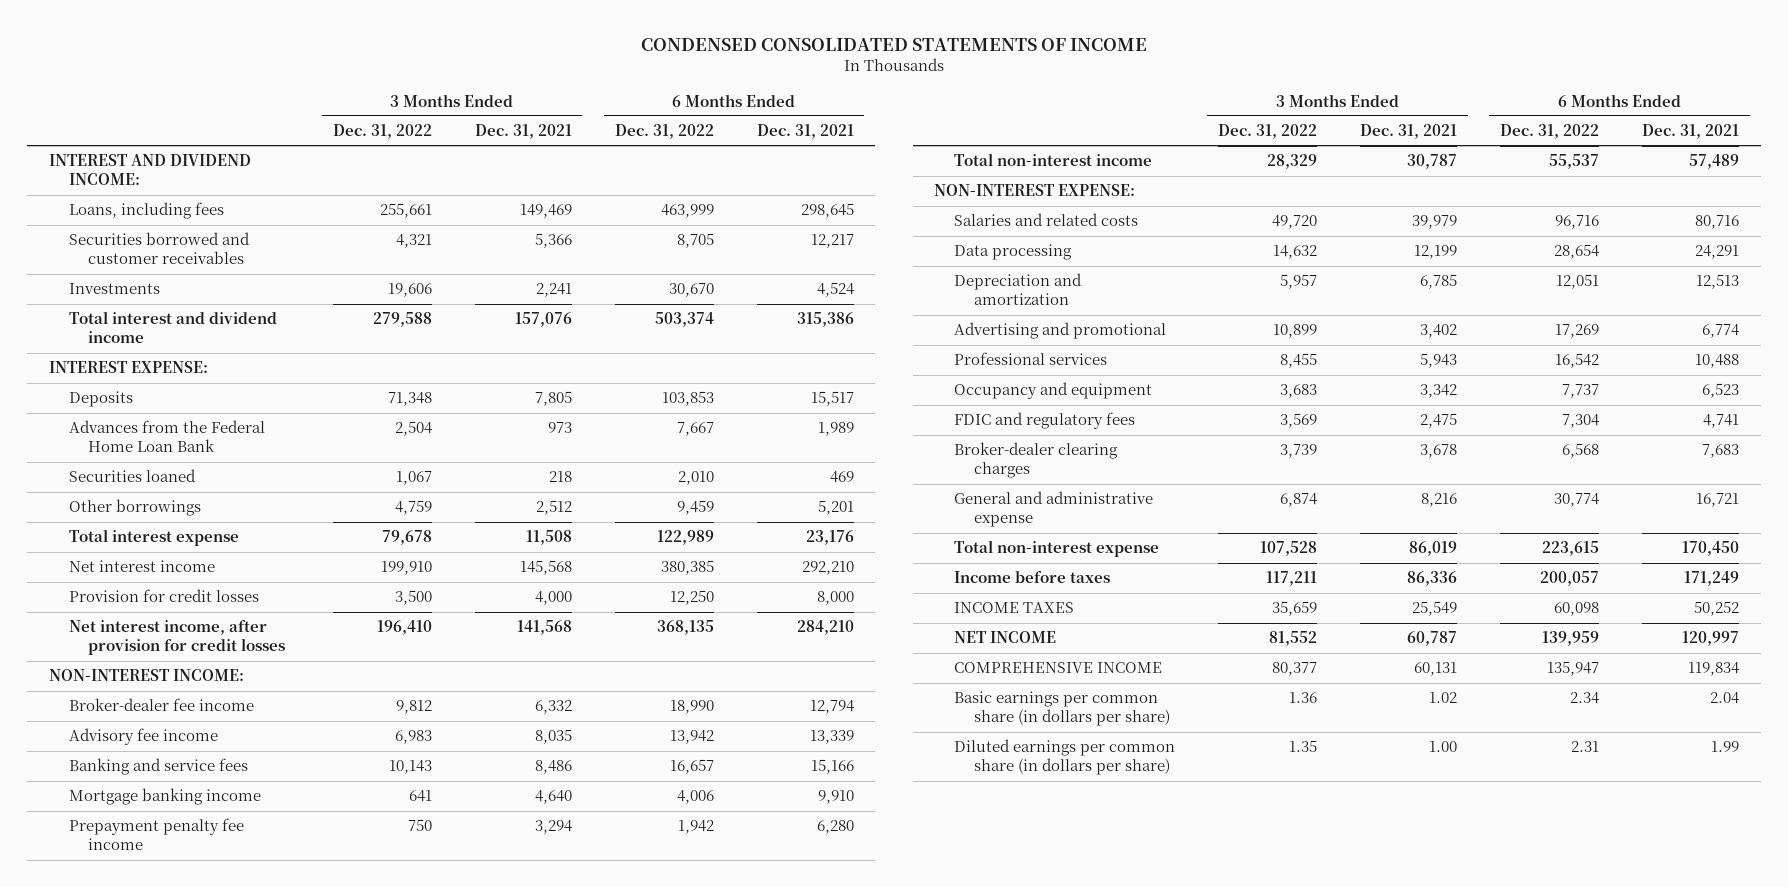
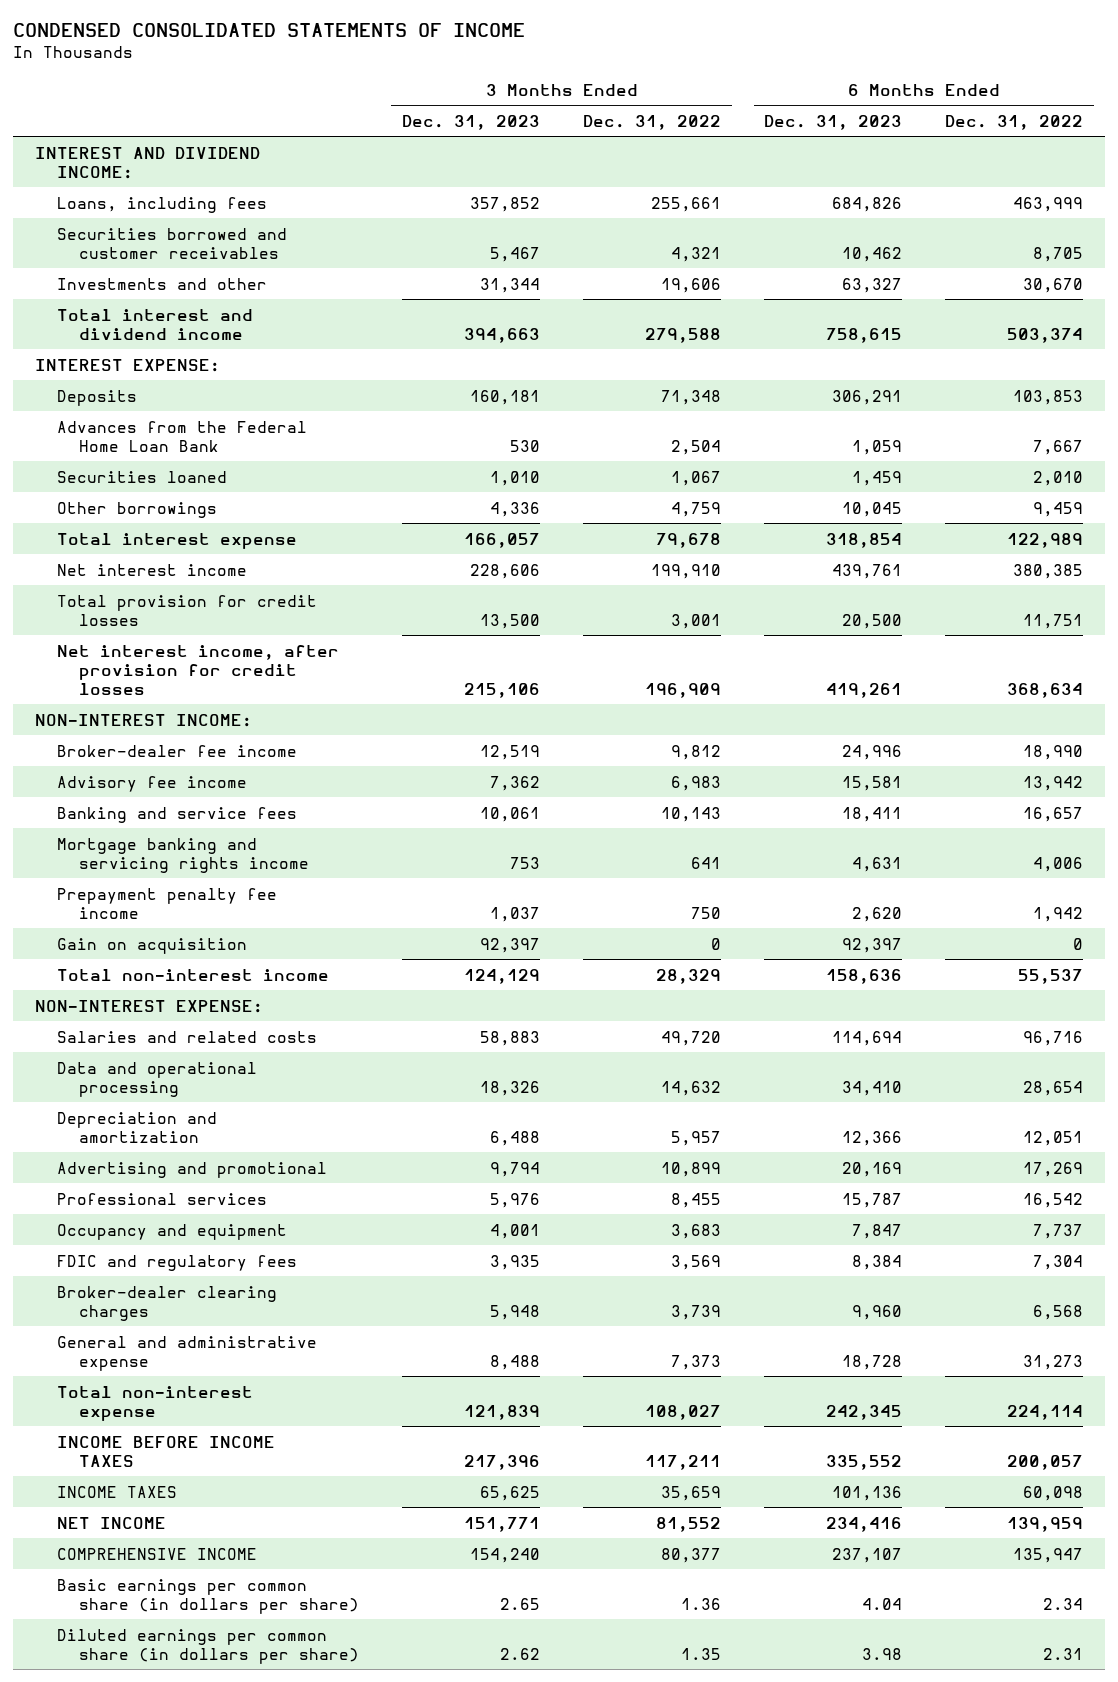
[474,124,572,140] Dec. 31, 2021 -> none
[756,124,854,140] Dec. 31, 2021 -> none
none -> [402,114,541,130] Dec. 31, 2023
none -> [764,114,903,130] Dec. 31, 2023
[68,283,160,295] Investments -> [56,277,267,290] Investments and other
[68,589,259,603] Provision for credit losses -> [56,594,317,626] Total provision for credit losses
[394,590,432,606] 3,500 -> [671,613,722,629] 3,001
[669,590,714,606] 12,250 -> [1023,613,1084,629] 11,751
[376,620,432,636] 196,410 -> [645,682,722,698] 196,909
[656,620,714,636] 368,135 -> [1007,682,1084,698] 368,634
[68,788,261,806] Mortgage banking income -> [56,837,310,873] Mortgage banking and servicing rights income
none -> [56,937,247,954] Gain on acquisition
[954,244,1073,261] Data processing -> [56,1061,257,1097] Data and operational processing
[1280,493,1318,508] 6,874 -> [671,1354,722,1370] 7,373
[1554,493,1600,508] 30,774 -> [1023,1354,1084,1370] 31,273
[1260,541,1318,557] 107,528 -> [645,1404,722,1420] 108,027
[1542,541,1600,557] 223,615 -> [1007,1404,1084,1420] 224,114
[954,571,1111,584] Income before taxes -> [56,1435,275,1467] INCOME BEFORE INCOME TAXES

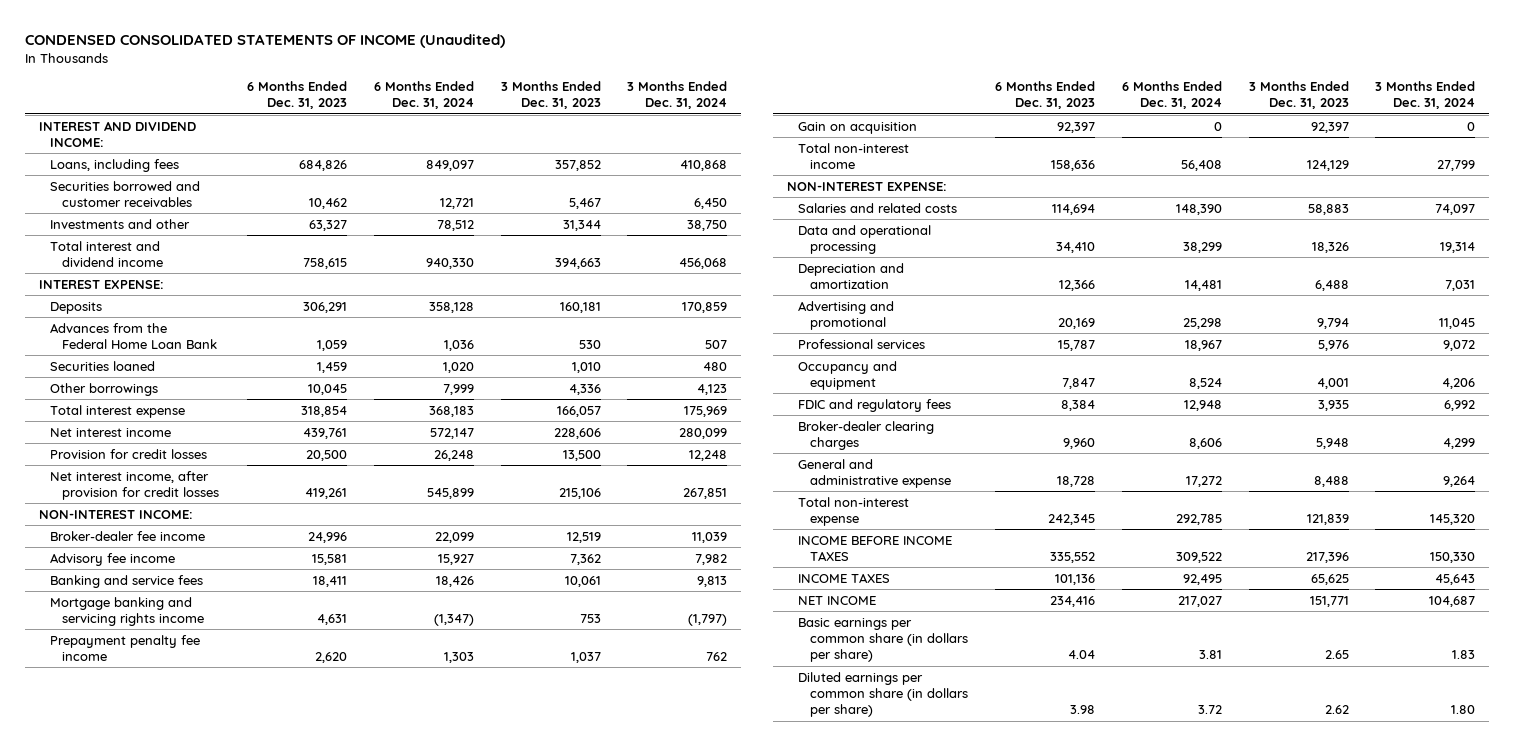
[12,23,525,38] CONDENSED CONSOLIDATED STATEMENTS OF INCOME -> [25,34,506,49] CONDENSED CONSOLIDATED STATEMENTS OF INCOME (Unaudited)
[583,114,722,130] Dec. 31, 2022 -> none
[945,114,1084,130] Dec. 31, 2022 -> none
none -> [373,81,474,110] 6 Months Ended Dec. 31, 2024
none -> [627,81,728,110] 3 Months Ended Dec. 31, 2024
[56,594,317,626] Total provision for credit losses -> [50,448,208,459] Provision for credit losses
[56,1547,257,1560] COMPREHENSIVE INCOME -> none

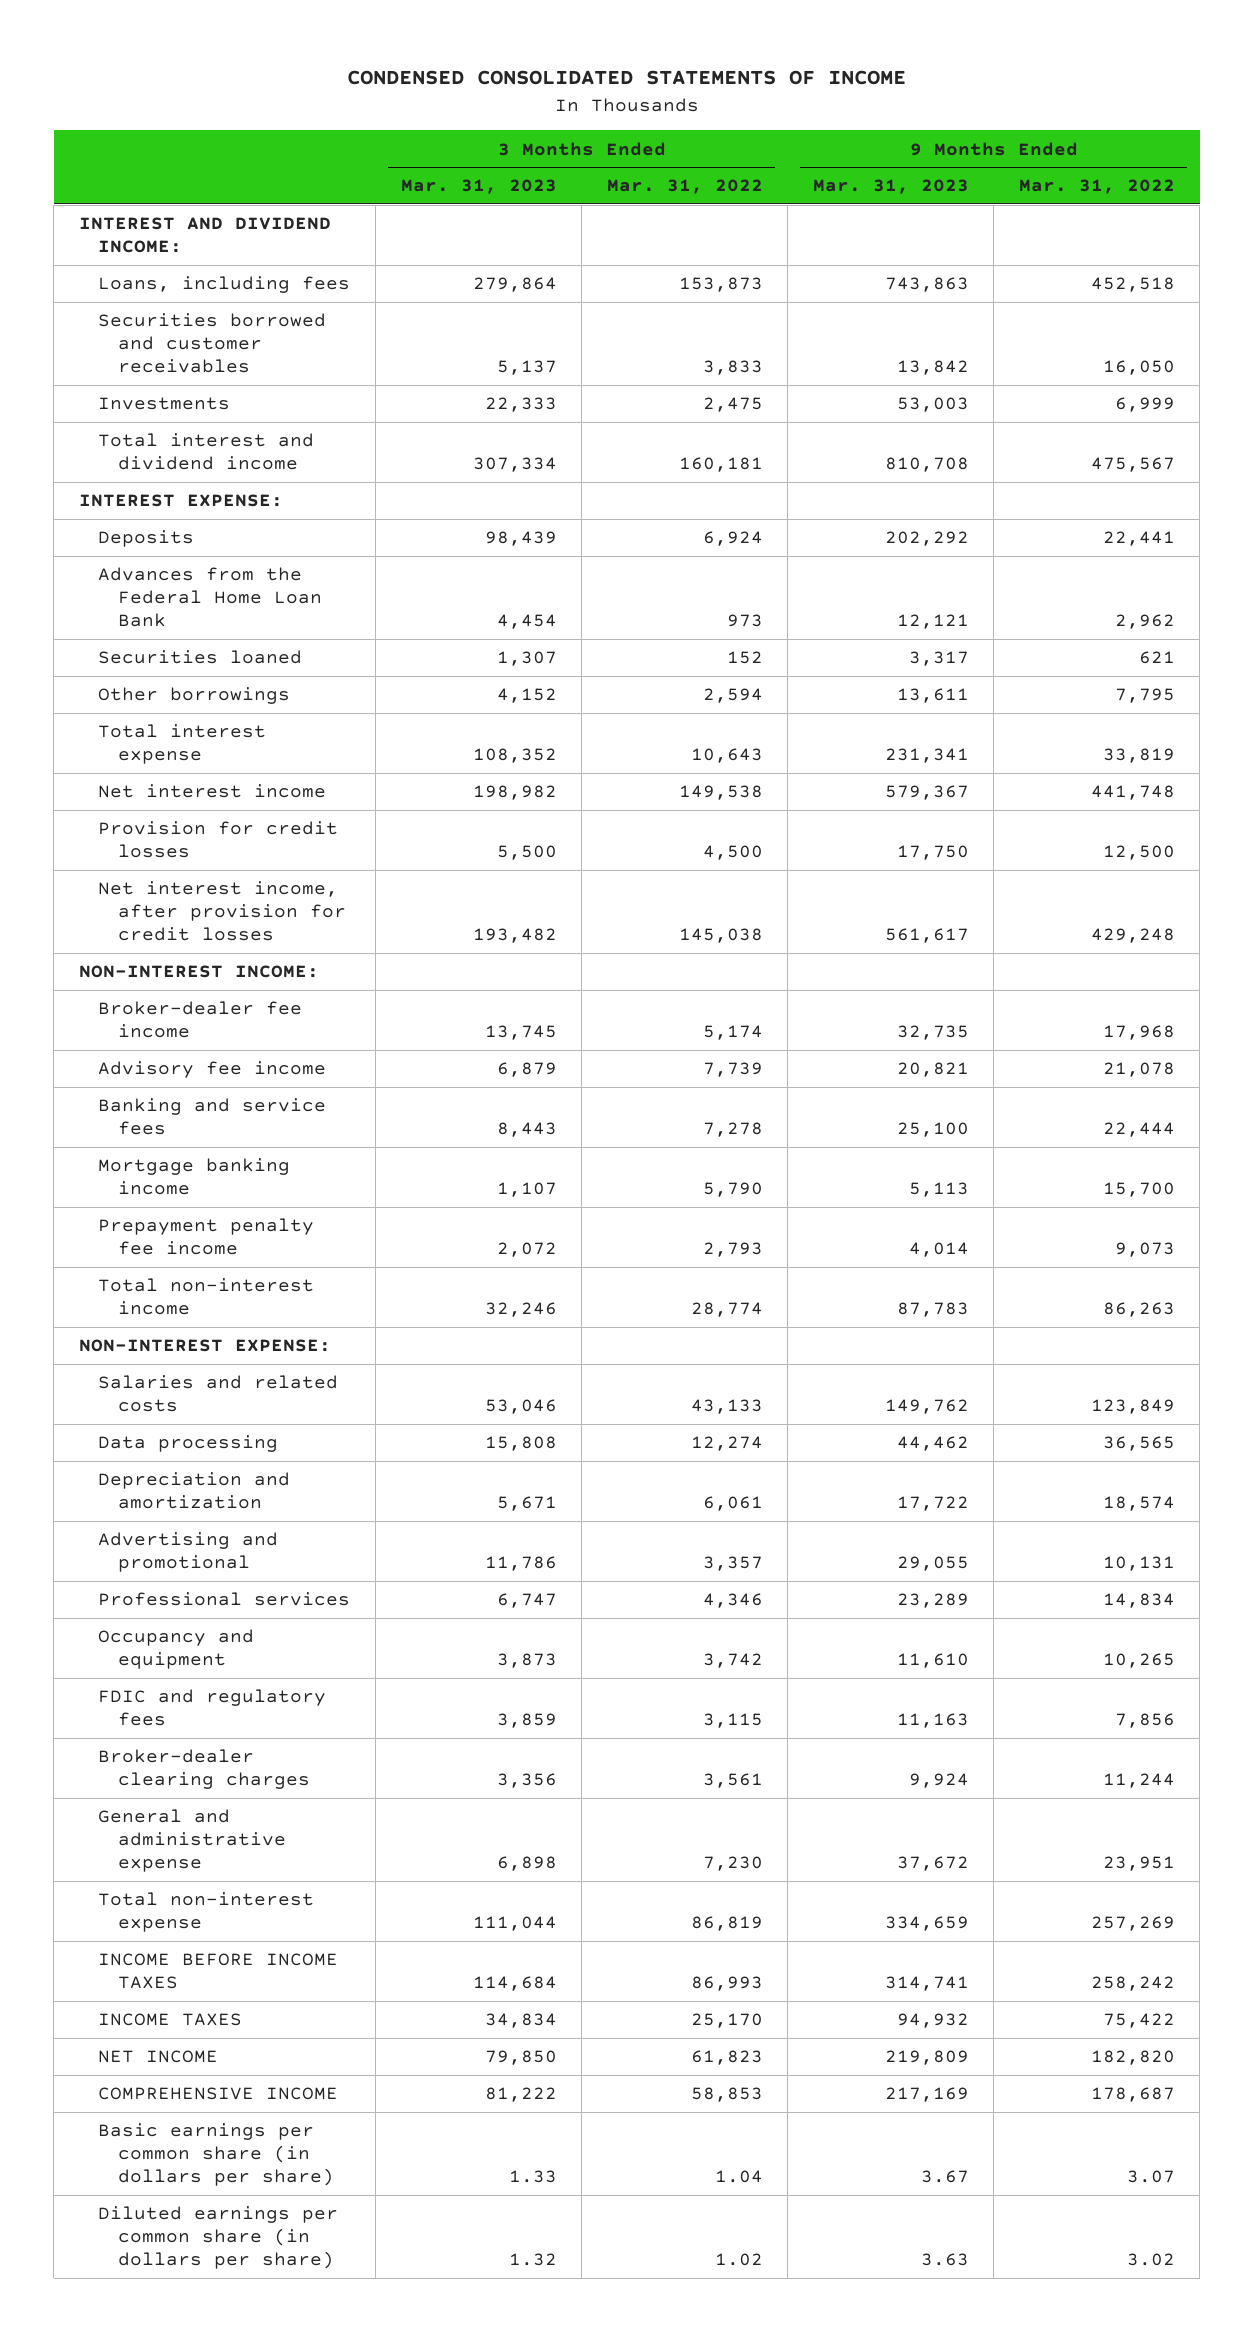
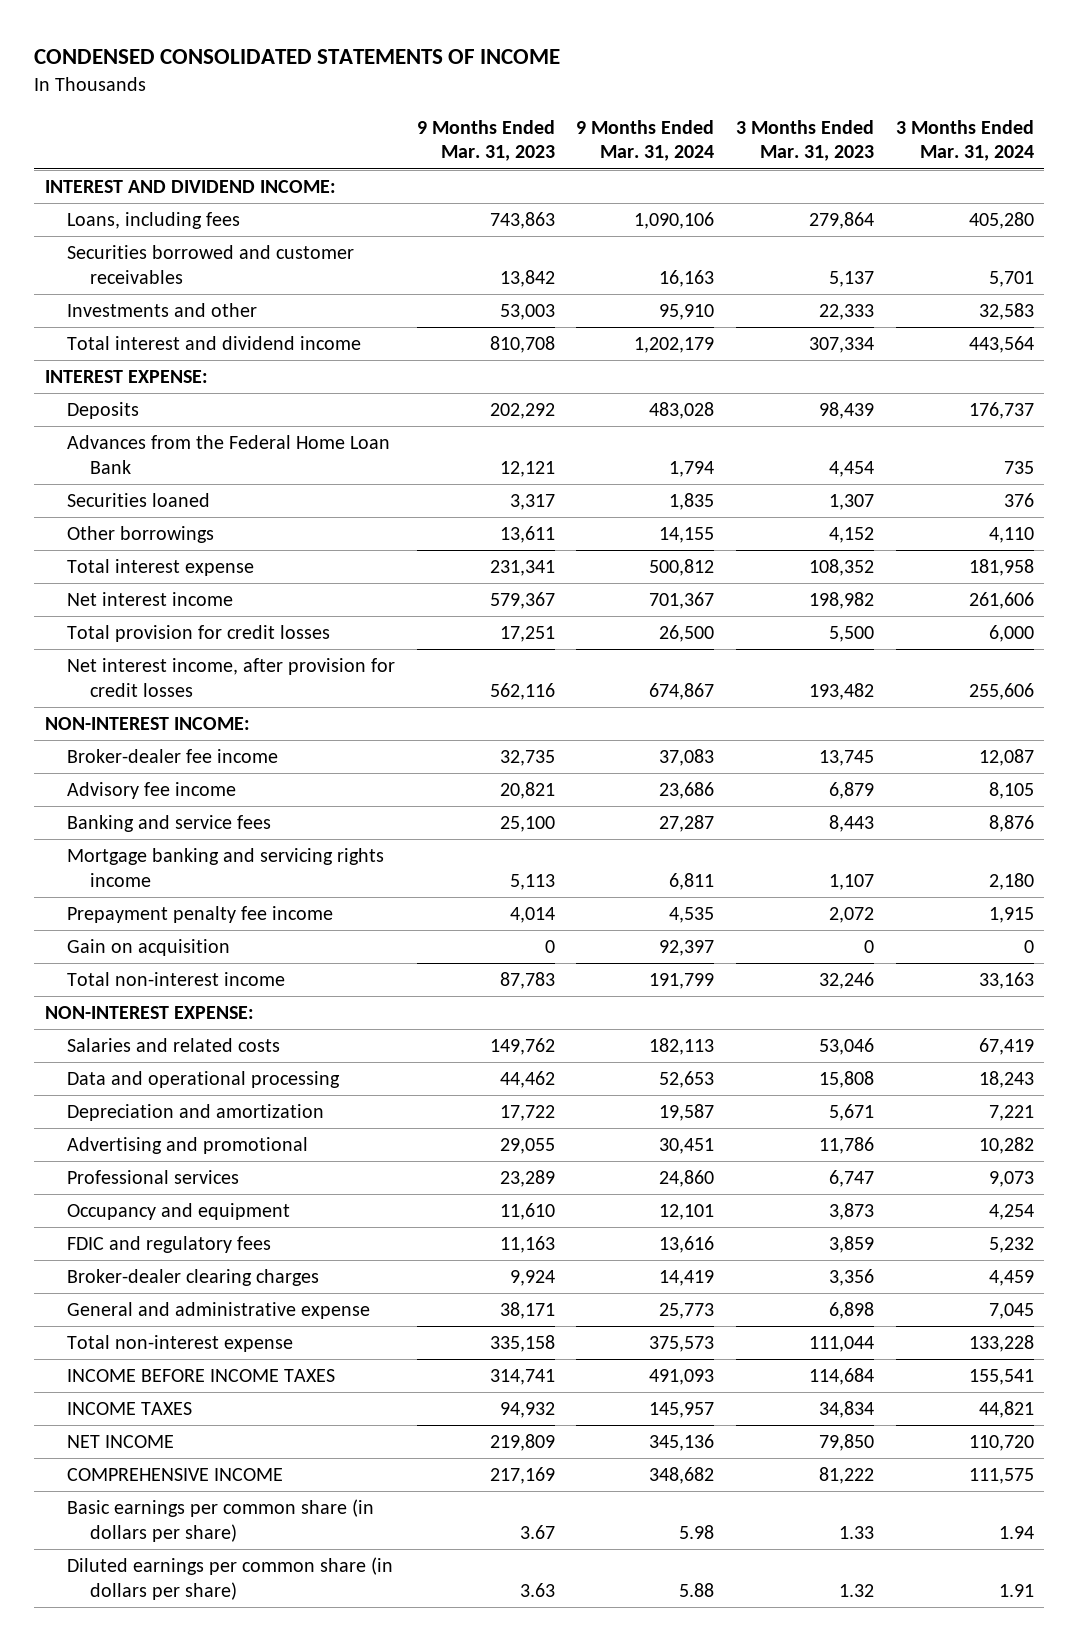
[606,179,763,195] Mar. 31, 2022 -> none
[1018,179,1175,195] Mar. 31, 2022 -> none
none -> [576,119,715,162] 9 Months Ended Mar. 31, 2024
none -> [895,119,1034,162] 3 Months Ended Mar. 31, 2024
[98,397,231,411] Investments -> [67,303,258,318] Investments and other
[98,821,339,859] Provision for credit losses -> [67,625,331,643] Total provision for credit losses
[896,845,969,861] 17,750 -> [499,626,555,643] 17,251
[884,928,969,944] 561,617 -> [489,682,555,700] 562,116
[98,1158,291,1196] Mortgage banking income -> [67,848,385,887] Mortgage banking and servicing rights income
none -> [67,939,231,957] Gain on acquisition
[98,1435,279,1453] Data processing -> [67,1071,341,1089] Data and operational processing
[896,1856,969,1872] 37,672 -> [499,1302,555,1320] 38,171
[884,1916,969,1932] 334,659 -> [489,1335,555,1353] 335,158

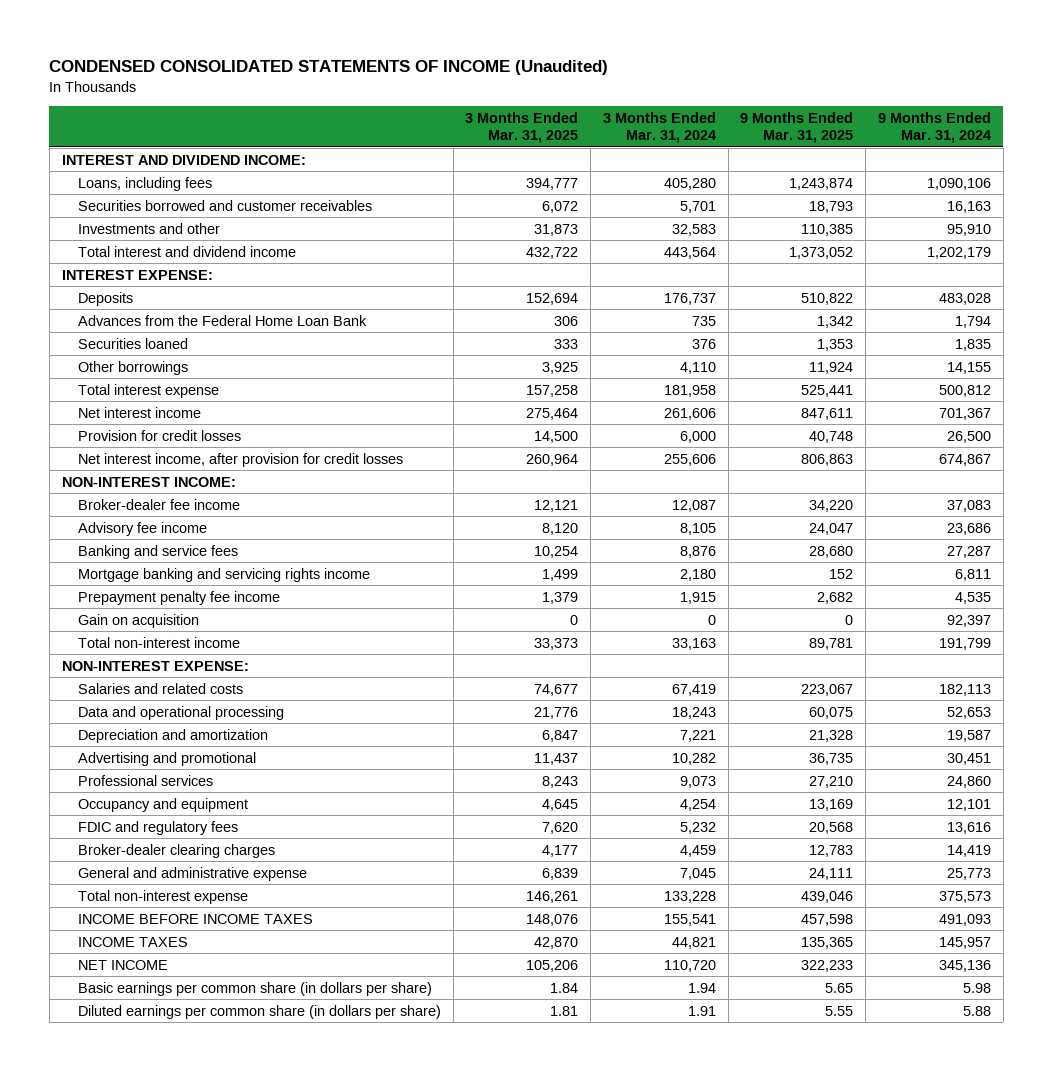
[33,49,560,65] CONDENSED CONSOLIDATED STATEMENTS OF INCOME -> [49,60,609,76] CONDENSED CONSOLIDATED STATEMENTS OF INCOME (Unaudited)
[416,119,555,162] 9 Months Ended Mar. 31, 2023 -> none
[736,119,875,162] 3 Months Ended Mar. 31, 2023 -> none
none -> [465,111,579,144] 3 Months Ended Mar. 31, 2025
none -> [740,111,854,144] 9 Months Ended Mar. 31, 2025
[67,625,331,643] Total provision for credit losses -> [77,429,241,441] Provision for credit losses
[67,1468,284,1482] COMPREHENSIVE INCOME -> none

